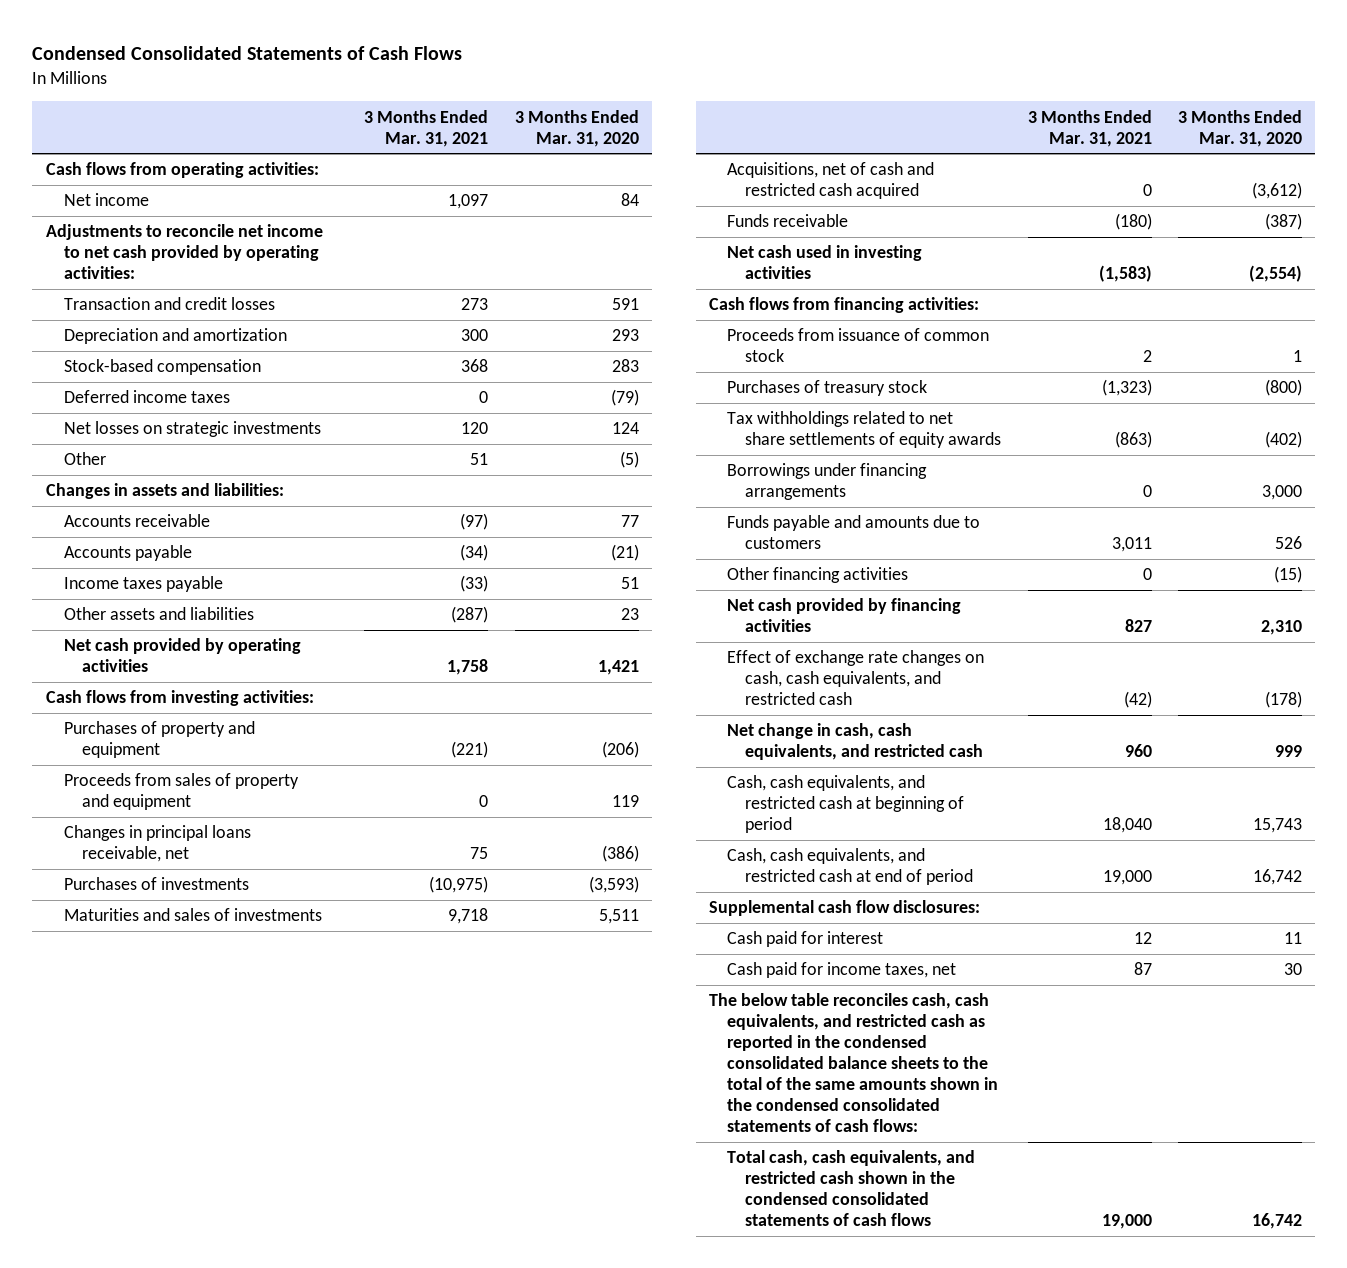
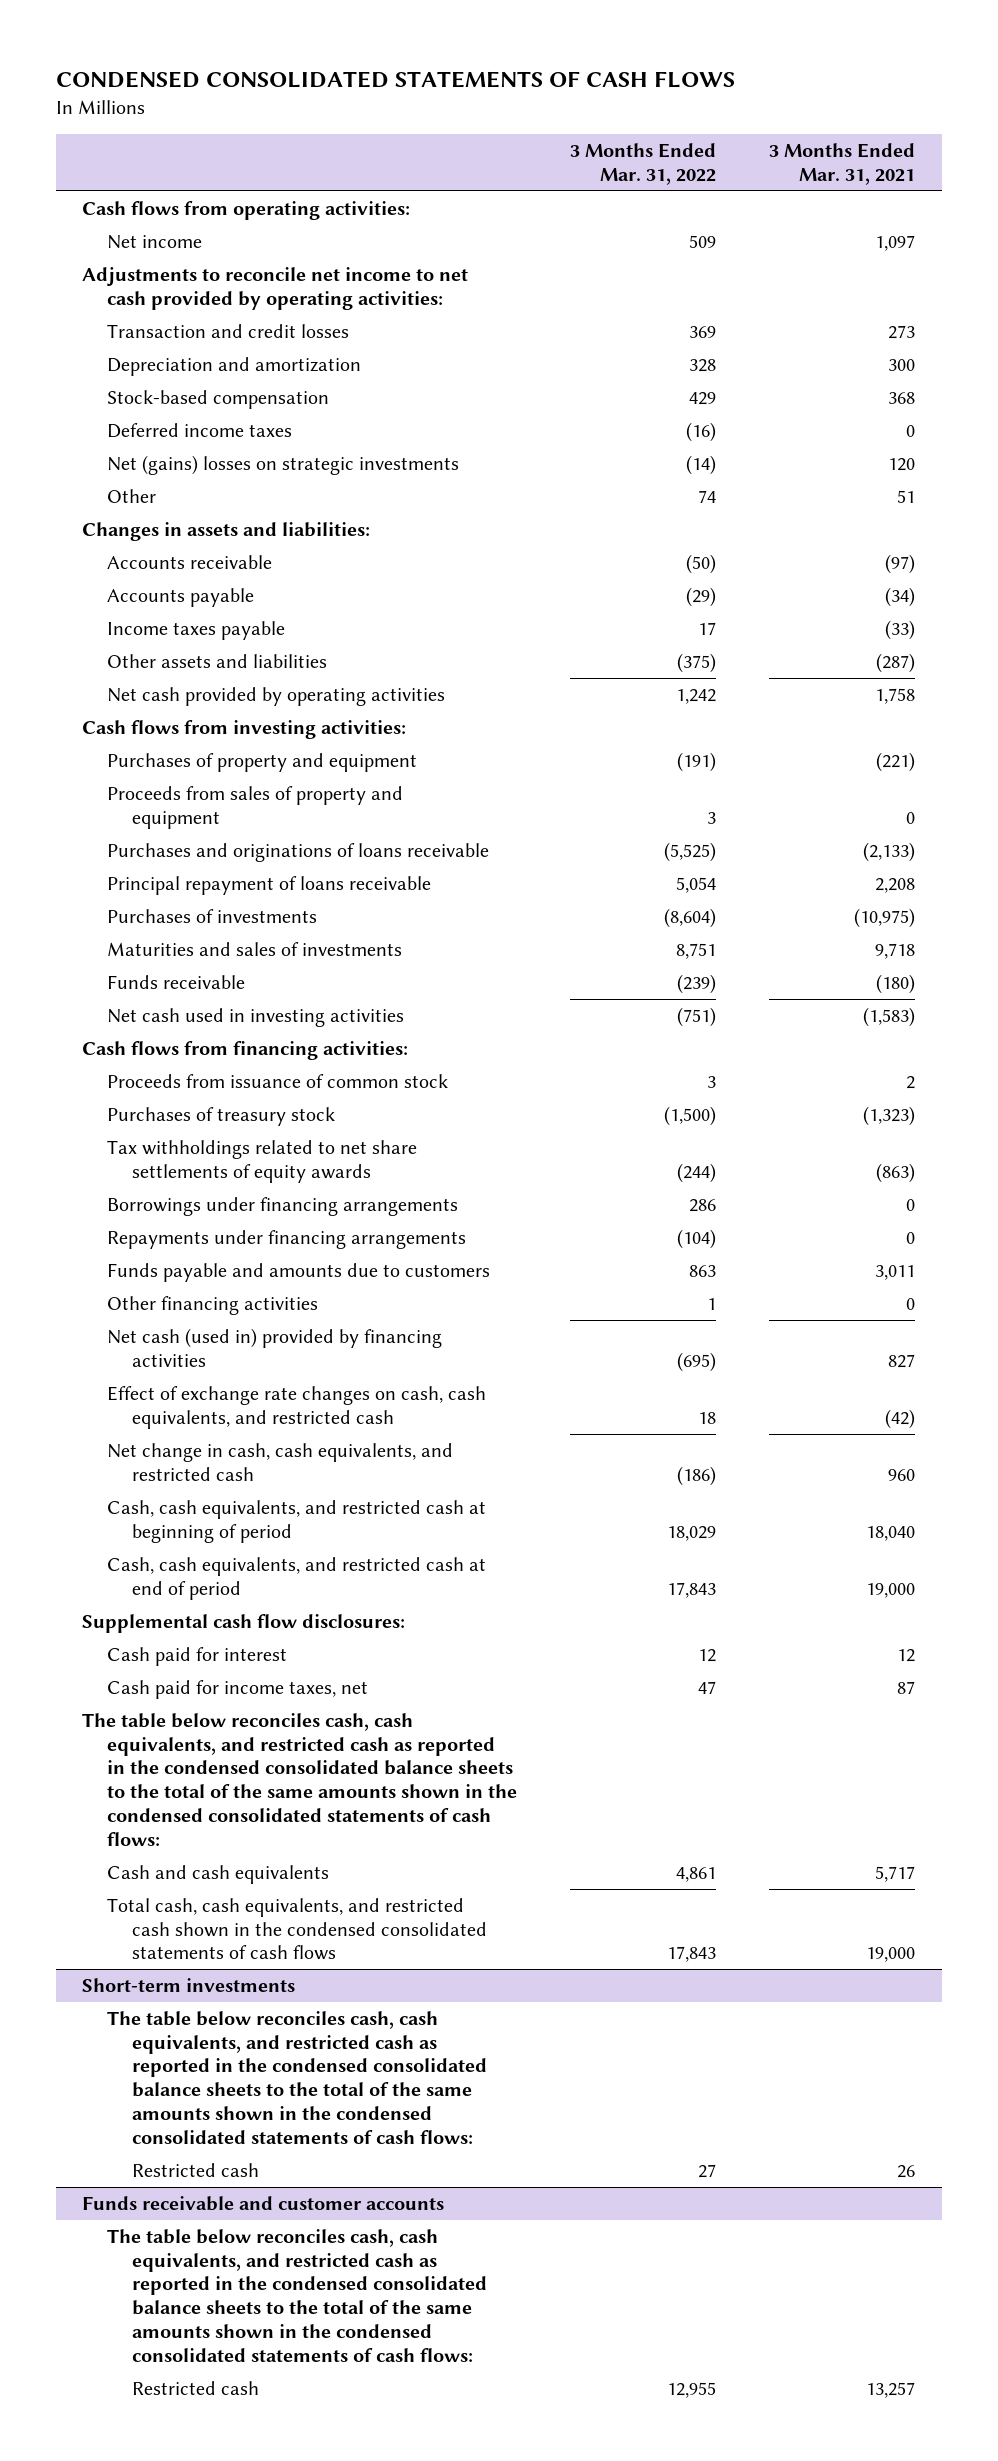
[32,45,463,60] Condensed Consolidated Statements of Cash Flows -> [55,70,735,88] CONDENSED CONSOLIDATED STATEMENTS OF CASH FLOWS
[514,109,639,147] 3 Months Ended Mar. 31, 2020 -> none
none -> [570,142,717,185] 3 Months Ended Mar. 31, 2022
[63,421,321,438] Net losses on strategic investments -> [107,455,460,476] Net (gains) losses on strategic investments
[63,825,251,863] Changes in principal loans receivable, net -> none
none -> [107,843,490,863] Purchases and originations of loans receivable
none -> [107,876,432,896] Principal repayment of loans receivable
[727,162,935,200] Acquisitions, net of cash and restricted cash acquired -> none
none -> [107,1230,467,1250] Repayments under financing arrangements
[727,598,962,633] Net cash provided by financing activities -> [107,1328,443,1367] Net cash (used in) provided by financing activities
[708,993,999,1133] The below table reconciles cash, cash equivalents, and restricted cash as reported in the condensed consolidated balance sheets to the total of the same amounts shown in the condensed consolidated statements of cash flows: -> [82,1713,518,1846] The table below reconciles cash, cash equivalents, and restricted cash as reported in the condensed consolidated balance sheets to the total of the same amounts shown in the condensed consolidated statements of cash flows:
none -> [107,1865,330,1885] Cash and cash equivalents
none -> [82,1978,296,1993] Short-term investments
none -> [107,2011,488,2144] The table below reconciles cash, cash equivalents, and restricted cash as reported in the condensed consolidated balance sheets to the total of the same amounts shown in the condensed consolidated statements of cash flows:
none -> [132,2163,260,2178] Restricted cash
none -> [82,2196,445,2212] Funds receivable and customer accounts
none -> [107,2229,488,2362] The table below reconciles cash, cash equivalents, and restricted cash as reported in the condensed consolidated balance sheets to the total of the same amounts shown in the condensed consolidated statements of cash flows:
none -> [132,2381,260,2396] Restricted cash

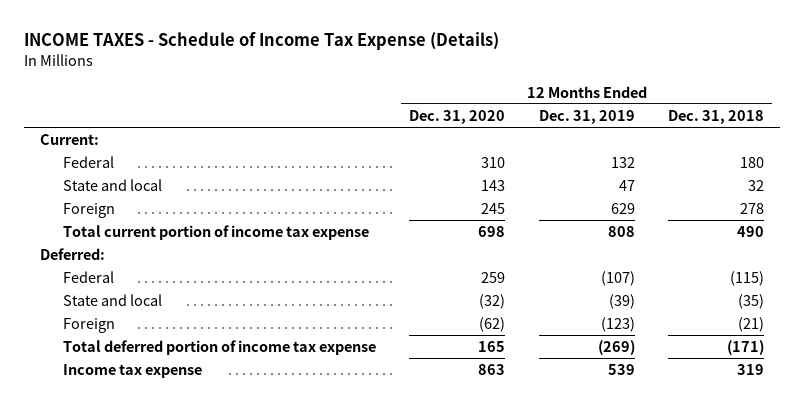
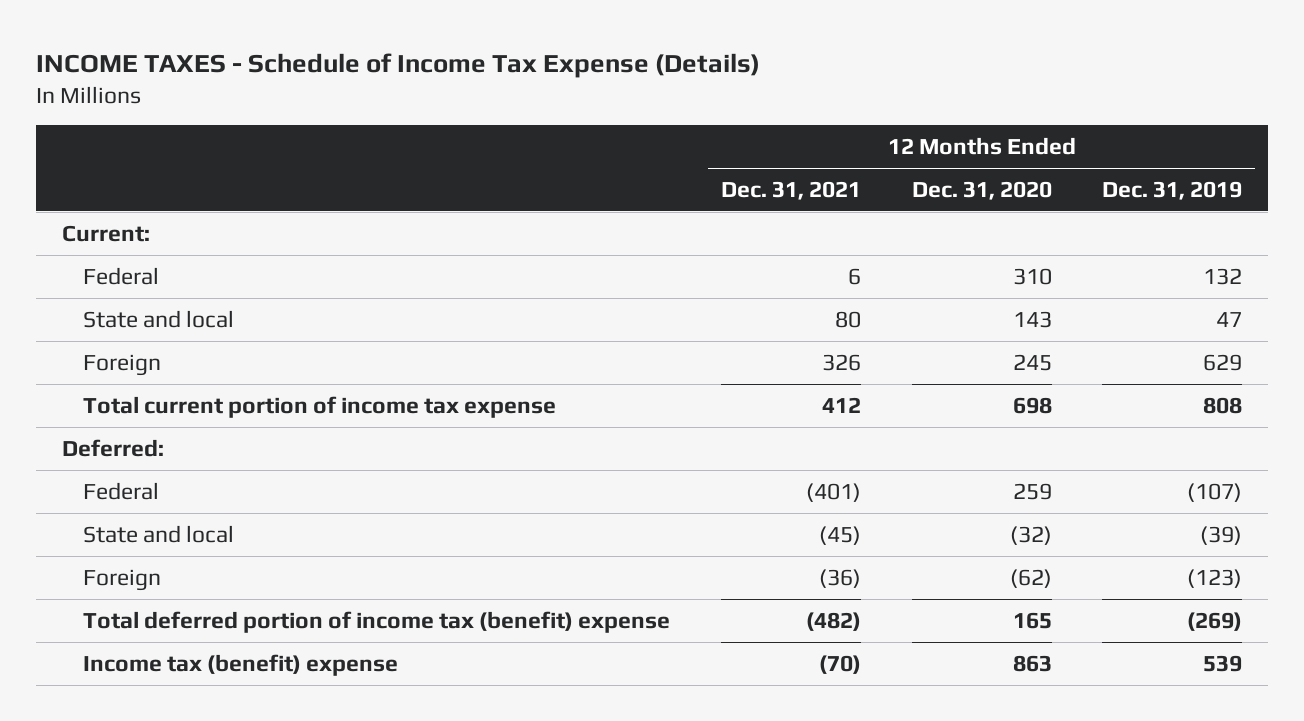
[667,109,764,124] Dec. 31, 2018 -> none
none -> [720,180,861,200] Dec. 31, 2021
[63,339,377,355] Total deferred portion of income tax expense -> [82,610,670,633] Total deferred portion of income tax (benefit) expense
[63,363,203,378] Income tax expense -> [82,653,398,676] Income tax (benefit) expense

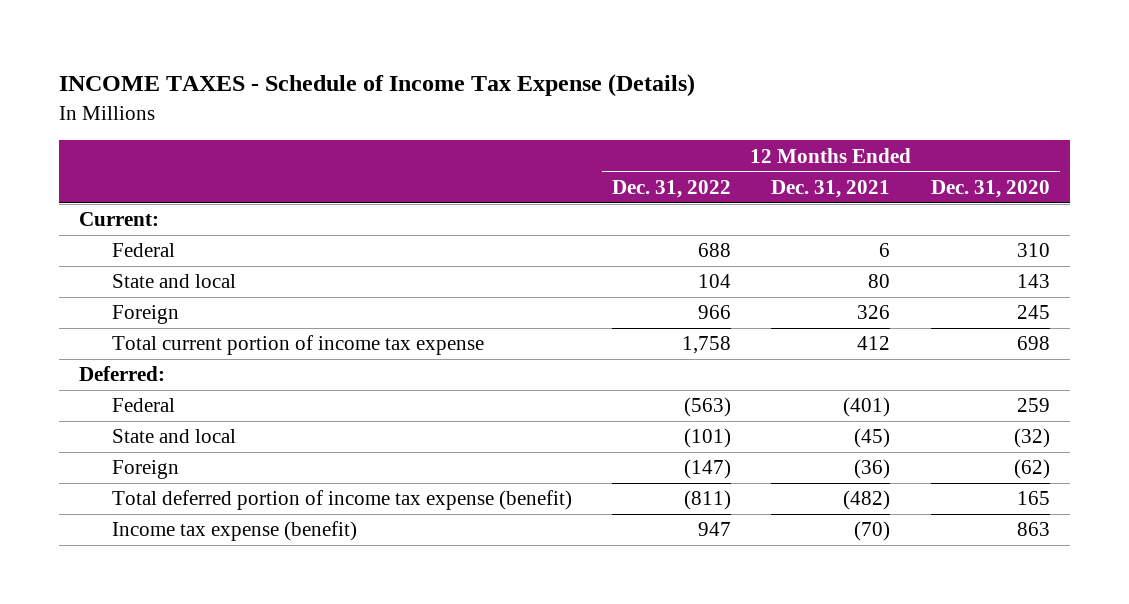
[1102,180,1243,200] Dec. 31, 2019 -> none
none -> [612,179,732,198] Dec. 31, 2022
[82,610,670,633] Total deferred portion of income tax (benefit) expense -> [111,490,572,511] Total deferred portion of income tax expense (benefit)
[82,653,398,676] Income tax (benefit) expense -> [111,521,357,542] Income tax expense (benefit)

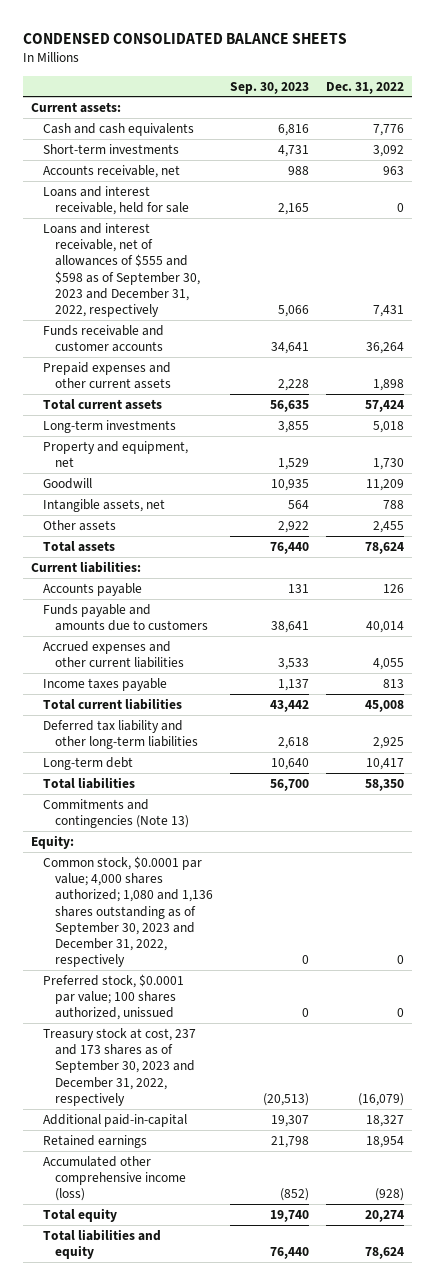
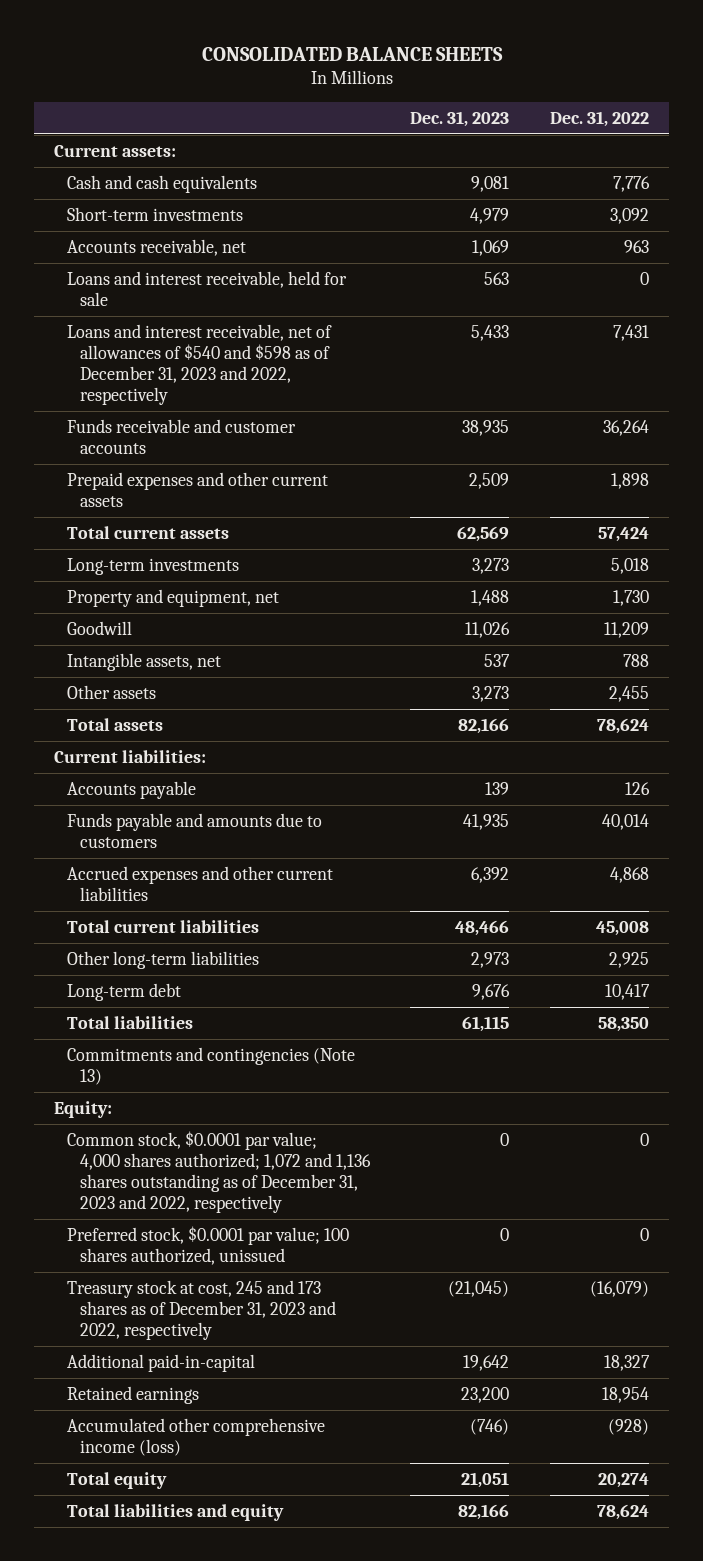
[23,33,348,45] CONDENSED CONSOLIDATED BALANCE SHEETS -> [201,46,503,61] CONSOLIDATED BALANCE SHEETS
[230,81,310,94] Sep. 30, 2023 -> none
none -> [410,110,510,127] Dec. 31, 2023
[43,222,201,318] Loans and interest receivable, net of allowances of $555 and $598 as of September 30, 2023 and December 31, 2022, respectively -> [67,323,333,406] Loans and interest receivable, net of allowances of $540 and $598 as of December 31, 2023 and 2022, respectively
[43,677,168,691] Income taxes payable -> none
[372,658,404,671] 4,055 -> [610,866,650,883] 4,868
[43,719,199,750] Deferred tax liability and other long-term liabilities -> [67,950,260,969] Other long-term liabilities
[43,855,214,968] Common stock, $0.0001 par value; 4,000 shares authorized; 1,080 and 1,136 shares outstanding as of September 30, 2023 and December 31, 2022, respectively -> [67,1130,371,1214] Common stock, $0.0001 par value; 4,000 shares authorized; 1,072 and 1,136 shares outstanding as of December 31, 2023 and 2022, respectively
[43,1027,197,1106] Treasury stock at cost, 237 and 173 shares as of September 30, 2023 and December 31, 2022, respectively -> [67,1279,336,1341] Treasury stock at cost, 245 and 173 shares as of December 31, 2023 and 2022, respectively

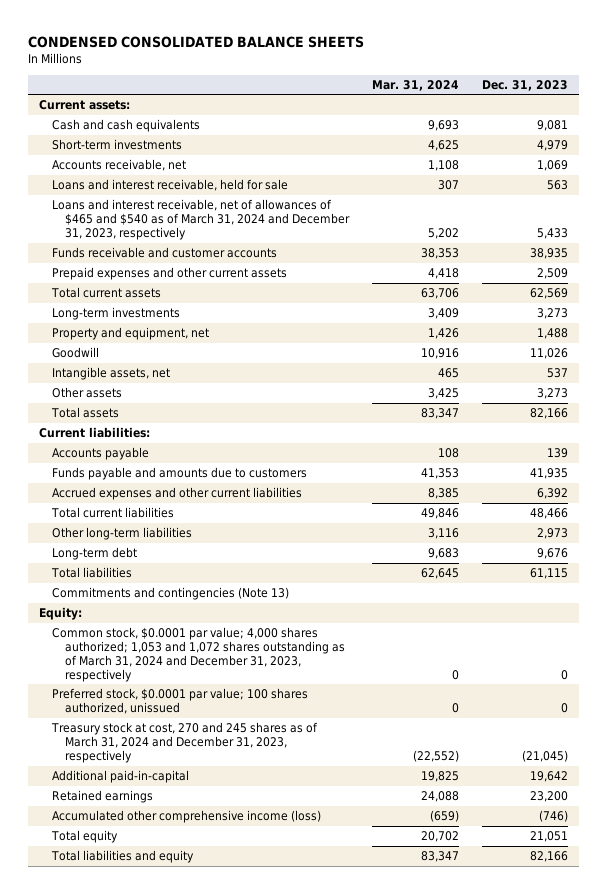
[201,46,503,61] CONSOLIDATED BALANCE SHEETS -> [28,35,365,48] CONDENSED CONSOLIDATED BALANCE SHEETS
[550,110,650,127] Dec. 31, 2022 -> none
none -> [372,79,460,91] Mar. 31, 2024
[67,323,333,406] Loans and interest receivable, net of allowances of $540 and $598 as of December 31, 2023 and 2022, respectively -> [52,199,351,241] Loans and interest receivable, net of allowances of $465 and $540 as of March 31, 2024 and December 31, 2023, respectively
[67,1130,371,1214] Common stock, $0.0001 par value; 4,000 shares authorized; 1,072 and 1,136 shares outstanding as of December 31, 2023 and 2022, respectively -> [52,627,346,683] Common stock, $0.0001 par value; 4,000 shares authorized; 1,053 and 1,072 shares outstanding as of March 31, 2024 and December 31, 2023, respectively
[67,1279,336,1341] Treasury stock at cost, 245 and 173 shares as of December 31, 2023 and 2022, respectively -> [51,722,319,764] Treasury stock at cost, 270 and 245 shares as of March 31, 2024 and December 31, 2023, respectively

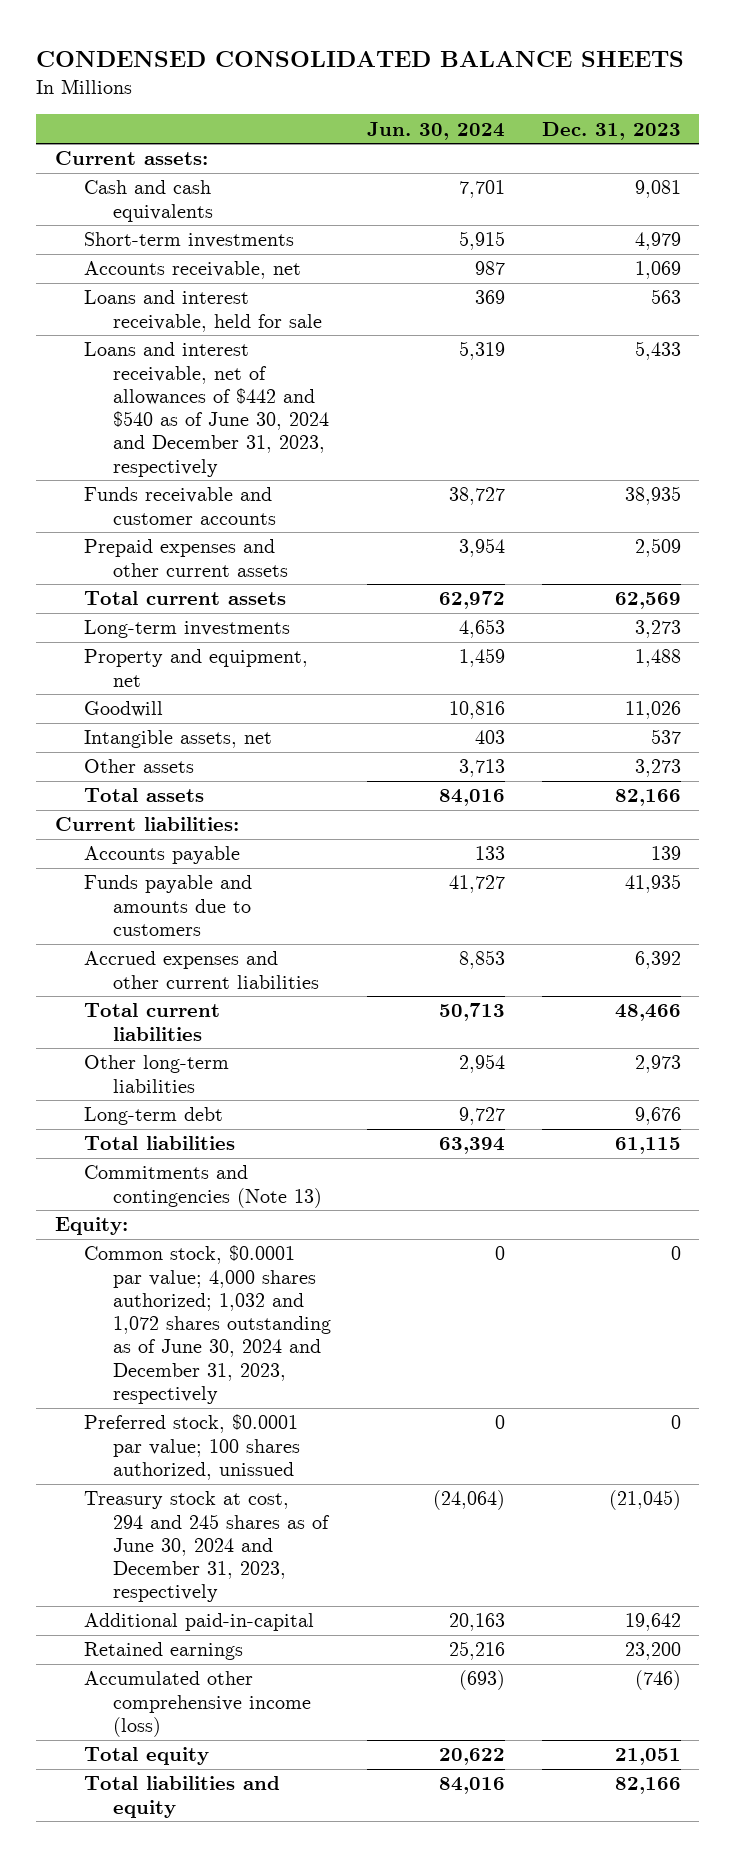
[372,79,460,91] Mar. 31, 2024 -> none
none -> [367,121,506,140] Jun. 30, 2024
[52,199,351,241] Loans and interest receivable, net of allowances of $465 and $540 as of March 31, 2024 and December 31, 2023, respectively -> [83,342,330,477] Loans and interest receivable, net of allowances of $442 and $540 as of June 30, 2024 and December 31, 2023, respectively
[52,627,346,683] Common stock, $0.0001 par value; 4,000 shares authorized; 1,053 and 1,072 shares outstanding as of March 31, 2024 and December 31, 2023, respectively -> [83,1245,332,1404] Common stock, $0.0001 par value; 4,000 shares authorized; 1,032 and 1,072 shares outstanding as of June 30, 2024 and December 31, 2023, respectively
[51,722,319,764] Treasury stock at cost, 270 and 245 shares as of March 31, 2024 and December 31, 2023, respectively -> [83,1491,331,1603] Treasury stock at cost, 294 and 245 shares as of June 30, 2024 and December 31, 2023, respectively

